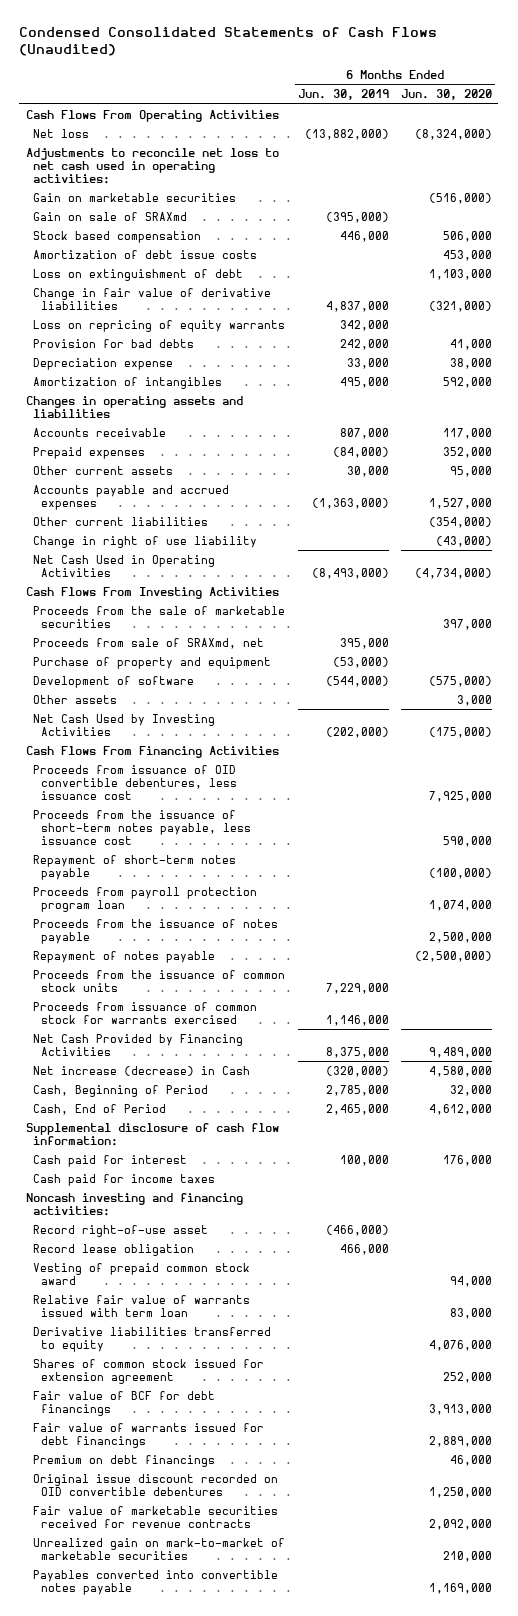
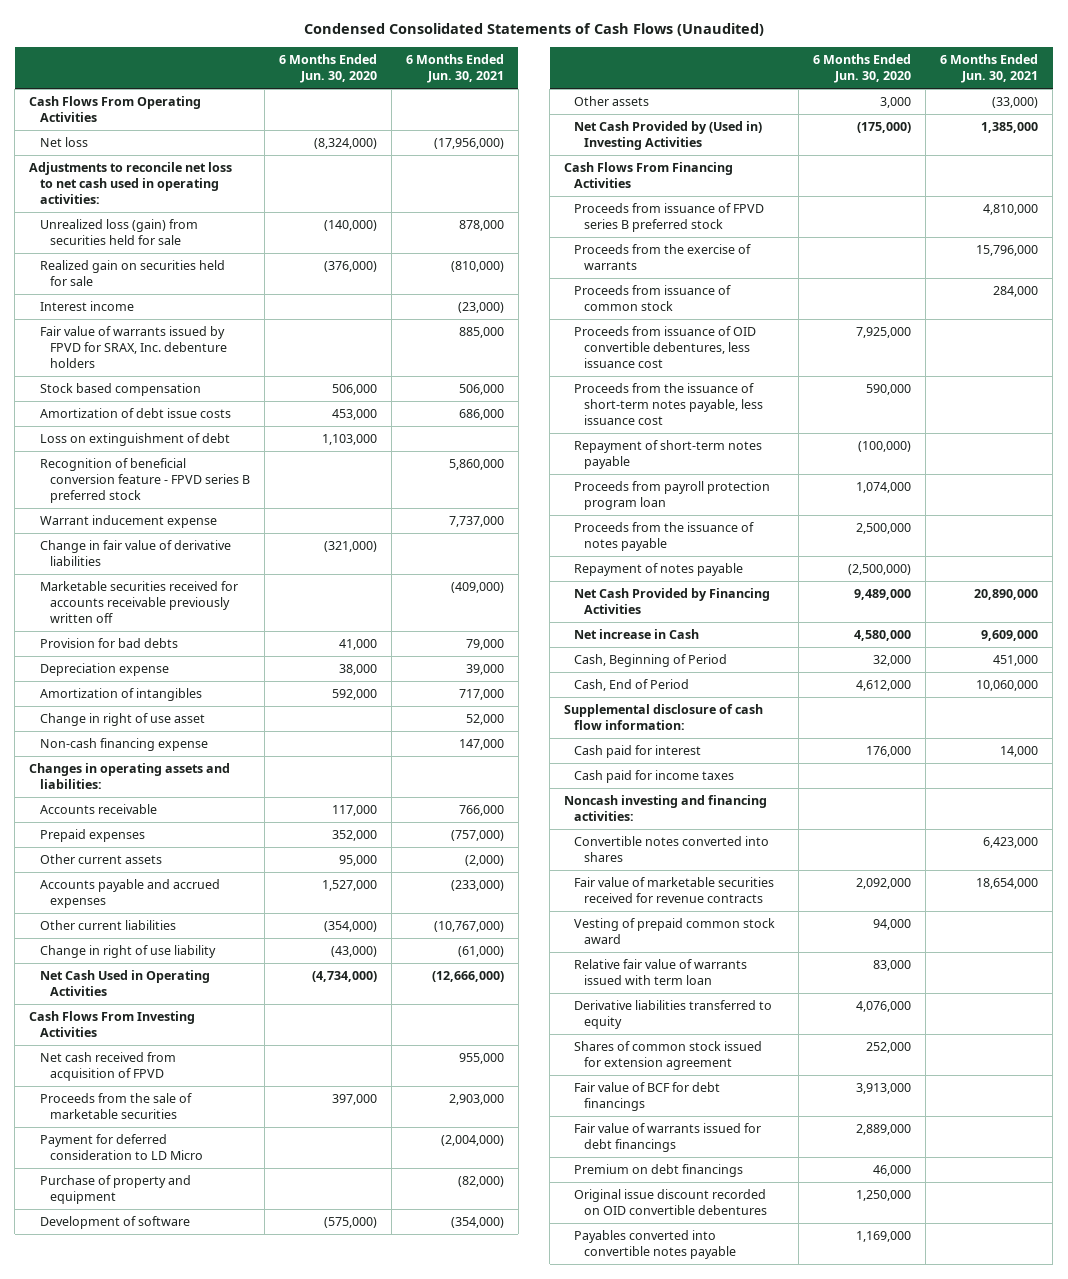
[297,89,389,101] Jun. 30, 2019 -> none
none -> [405,54,504,84] 6 Months Ended Jun. 30, 2021
[33,192,237,202] Gain on marketable securities -> none
[33,211,188,221] Gain on sale of SRAXmd -> none
none -> [39,219,198,246] Unrealized loss (gain) from securities held for sale
none -> [39,260,225,287] Realized gain on securities held for sale
none -> [39,301,134,312] Interest income
none -> [39,326,227,368] Fair value of warrants issued by FPVD for SRAX, Inc. debenture holders
none -> [39,458,250,503] Recognition of beneficial conversion feature - FPVD series B preferred stock
none -> [39,515,217,529] Warrant inducement expense
[33,319,286,332] Loss on repricing of equity warrants -> none
none -> [39,581,238,623] Marketable securities received for accounts receivable previously written off
none -> [39,713,205,727] Change in right of use asset
none -> [39,738,208,752] Non-cash financing expense
[25,395,243,418] Changes in operating assets and liabilities -> [29,763,231,790] Changes in operating assets and liabilities:
none -> [39,1052,176,1082] Net cash received from acquisition of FPVD
[33,637,265,649] Proceeds from sale of SRAXmd, net -> none
none -> [39,1134,203,1161] Payment for deferred consideration to LD Micro
[33,713,216,736] Net Cash Used by Investing Activities -> [574,121,763,151] Net Cash Provided by (Used in) Investing Activities
none -> [574,203,765,233] Proceeds from issuance of FPVD series B preferred stock
none -> [574,244,752,271] Proceeds from the exercise of warrants
none -> [574,285,732,312] Proceeds from issuance of common stock
[33,969,286,992] Proceeds from the issuance of common stock units -> none
[33,1001,258,1024] Proceeds from issuance of common stock for warrants exercised -> none
[33,1065,251,1076] Net increase (decrease) in Cash -> [574,629,700,640] Net increase in Cash
[33,1224,209,1237] Record right-of-use asset -> none
[33,1243,195,1256] Record lease obligation -> none
none -> [574,836,770,863] Convertible notes converted into shares
[33,1505,279,1528] Fair value of marketable securities received for revenue contracts -> [574,877,775,904] Fair value of marketable securities received for revenue contracts
[33,1537,286,1560] Unrealized gain on mark-to-market of marketable securities -> none

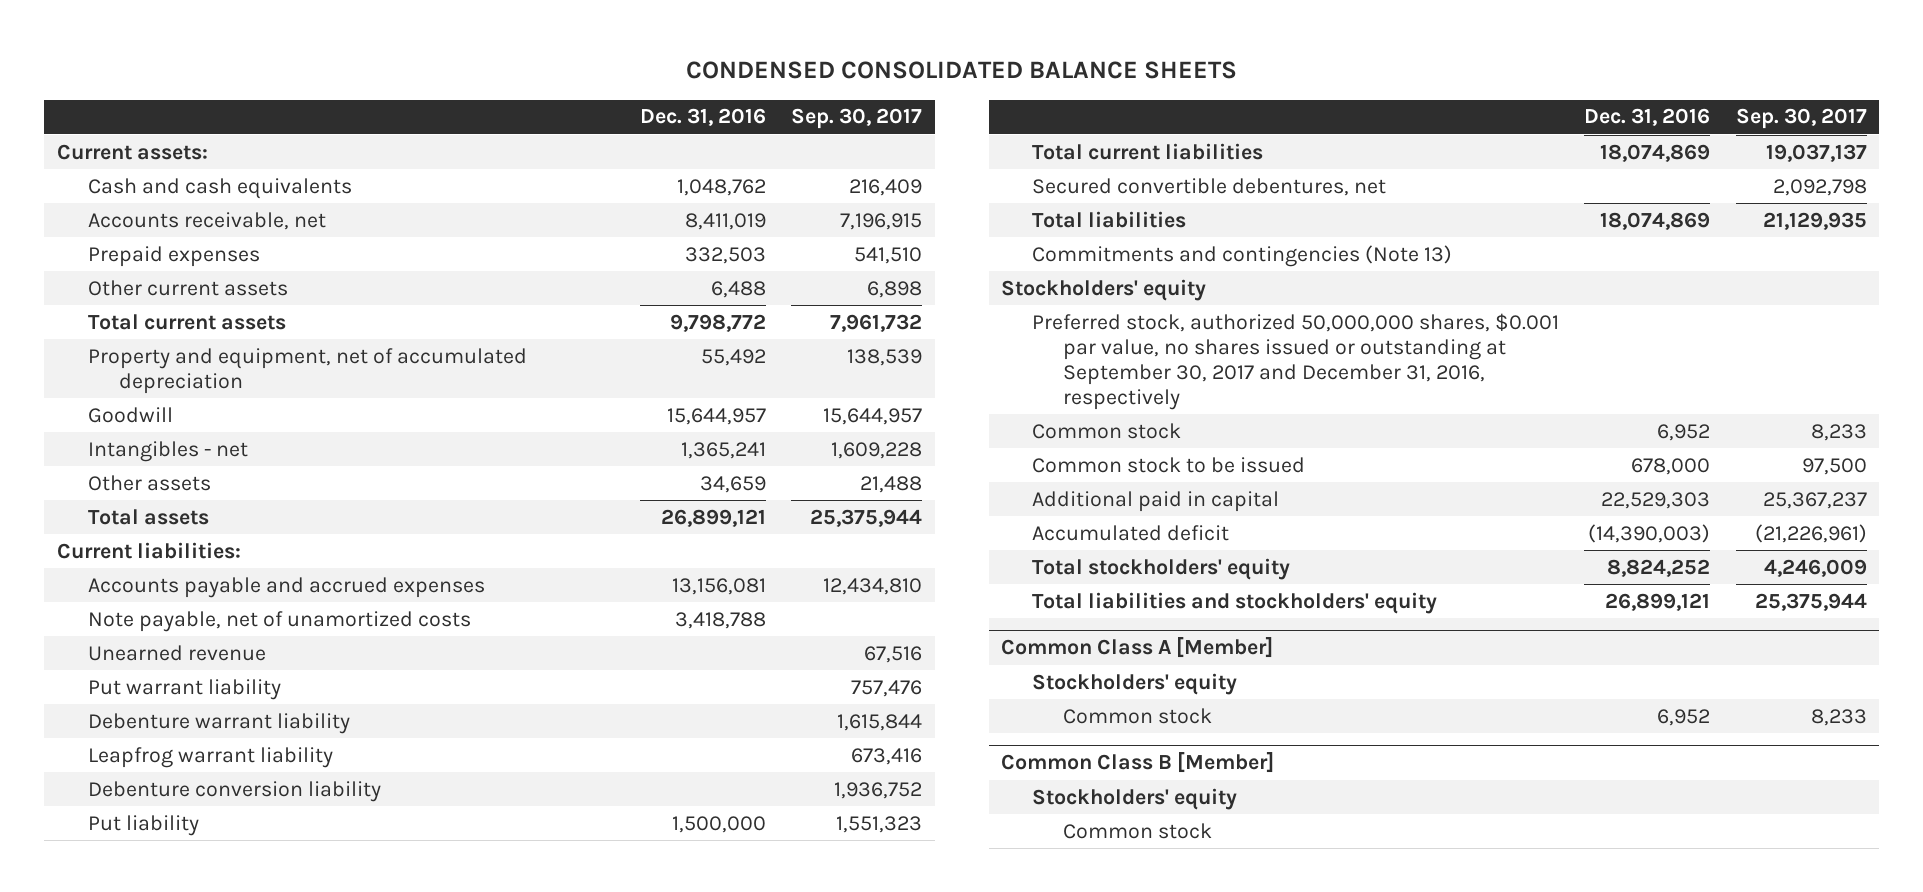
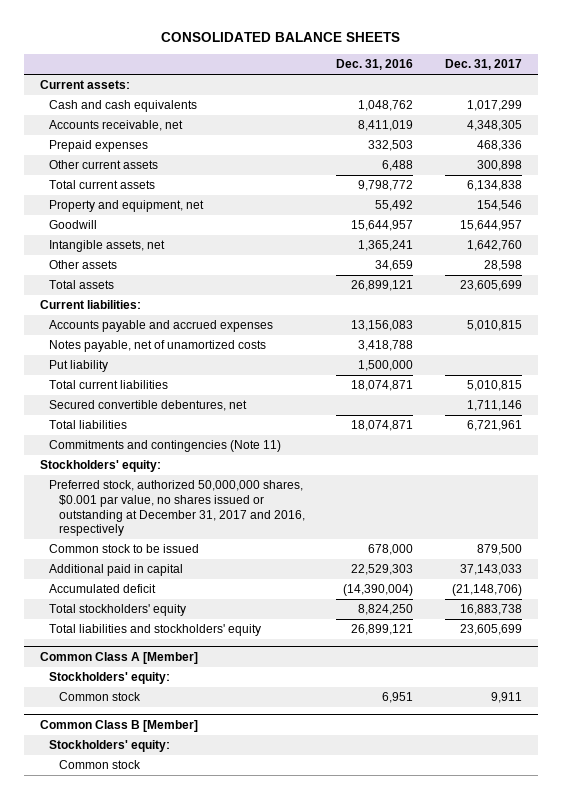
[685,60,1237,79] CONDENSED CONSOLIDATED BALANCE SHEETS -> [160,32,400,43] CONSOLIDATED BALANCE SHEETS
[791,108,923,130] Sep. 30, 2017 -> none
none -> [445,59,523,71] Dec. 31, 2017
[87,347,527,394] Property and equipment, net of accumulated depreciation -> [49,200,205,213] Property and equipment, net
[87,440,248,462] Intangibles - net -> [49,240,166,253] Intangible assets, net
[87,644,266,661] Unearned revenue -> none
[87,678,281,700] Put warrant liability -> none
[87,712,350,734] Debenture warrant liability -> none
[87,746,333,768] Leapfrog warrant liability -> none
[87,780,381,802] Debenture conversion liability -> none
[672,577,767,595] 13,156,081 -> [351,320,414,332] 13,156,083
[87,610,471,632] Note payable, net of unamortized costs -> [49,340,267,353] Notes payable, net of unamortized costs
[1600,143,1711,162] 18,074,869 -> [351,380,414,392] 18,074,871
[1032,422,1182,439] Common stock -> none
[1600,211,1711,230] 18,074,869 -> [351,420,414,432] 18,074,871
[1032,244,1453,267] Commitments and contingencies (Note 13) -> [49,440,282,453] Commitments and contingencies (Note 11)
[1001,278,1207,301] Stockholders' equity -> [39,460,161,473] Stockholders' equity:
[1032,312,1560,410] Preferred stock, authorized 50,000,000 shares, $0.001 par value, no shares issued or outstanding at September 30, 2017 and December 31, 2016, respectively -> [49,480,305,537] Preferred stock, authorized 50,000,000 shares, $0.001 par value, no shares issued or outstanding at December 31, 2017 and 2016, respectively
[1588,523,1711,543] (14,390,003) -> [343,584,414,597] (14,390,004)
[1607,558,1711,577] 8,824,252 -> [358,604,414,616] 8,824,250
[1032,672,1238,695] Stockholders' equity -> [49,672,171,685] Stockholders' equity:
[1657,708,1711,726] 6,952 -> [382,692,414,704] 6,951
[1032,787,1238,810] Stockholders' equity -> [49,740,171,753] Stockholders' equity:

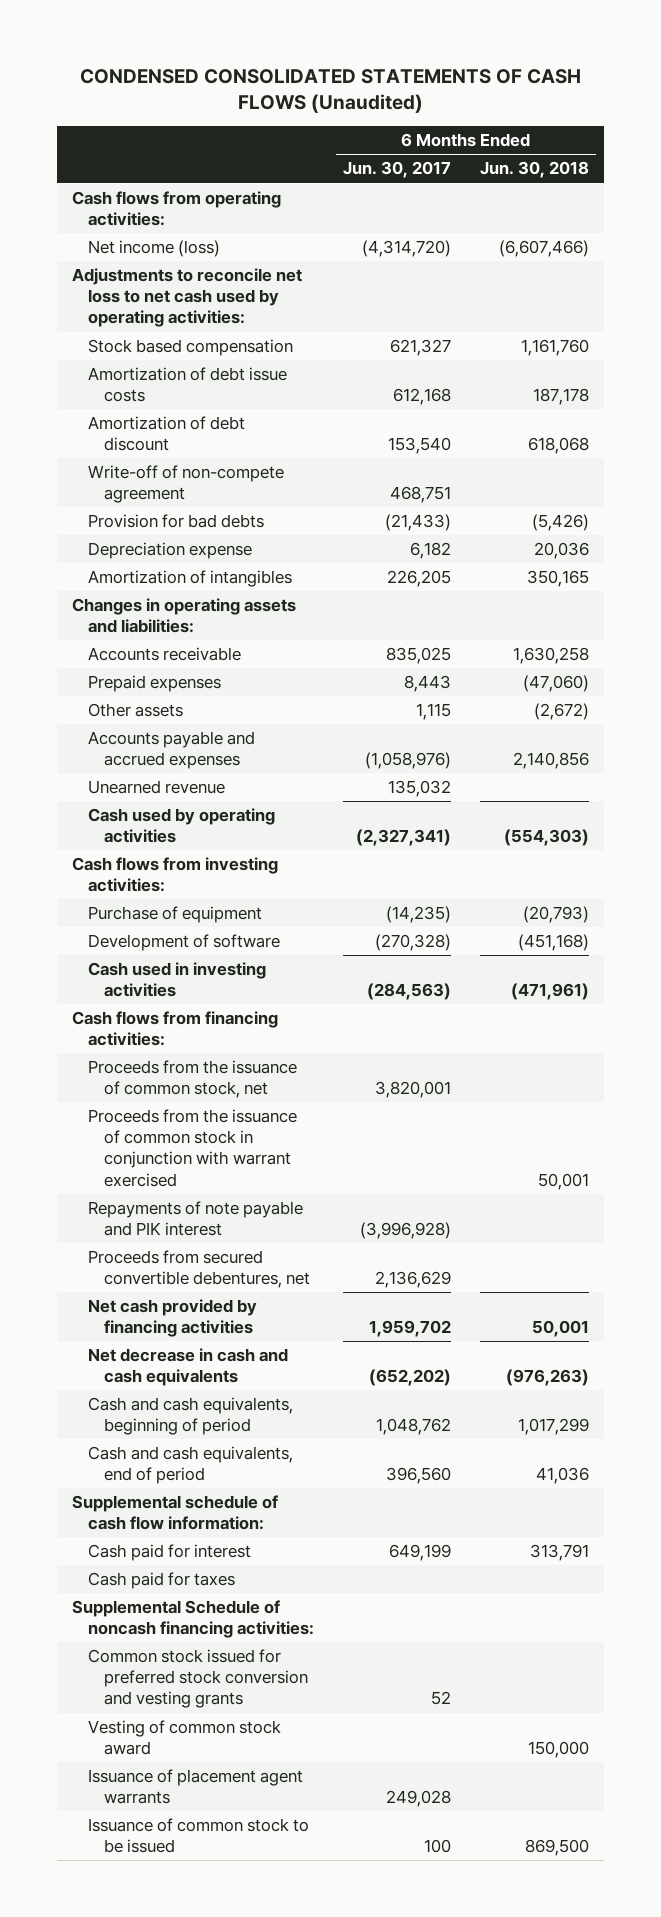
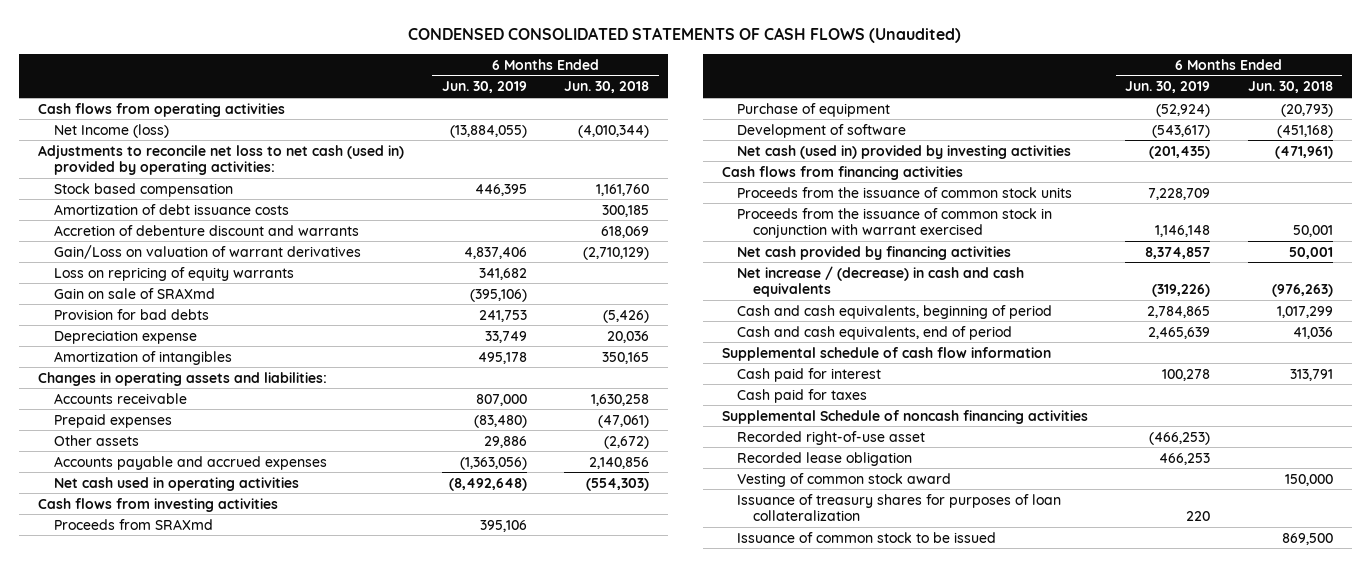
[342,161,451,179] Jun. 30, 2017 -> none
none -> [441,81,527,94] Jun. 30, 2019
[71,191,281,227] Cash flows from operating activities: -> [37,102,285,117] Cash flows from operating activities
[87,240,220,258] Net income (loss) -> [53,123,169,138] Net Income (loss)
[499,240,590,258] (6,607,466) -> [578,124,650,138] (4,010,344)
[71,268,302,328] Adjustments to reconcile net loss to net cash used by operating activities: -> [37,144,404,175] Adjustments to reconcile net loss to net cash (used in) provided by operating activities:
[87,465,284,504] Write-off of non-compete agreement -> none
[87,367,287,403] Amortization of debt issue costs -> [53,203,289,215] Amortization of debt issuance costs
[533,388,590,406] 187,178 -> [602,204,650,217] 300,185
[87,416,245,452] Amortization of debt discount -> [53,224,359,236] Accretion of debenture discount and warrants
[528,437,590,455] 618,068 -> [601,225,650,238] 618,069
none -> [53,244,361,259] Gain/Loss on valuation of warrant derivatives
none -> [53,266,294,281] Loss on repricing of equity warrants
none -> [53,287,215,299] Gain on sale of SRAXmd
[523,675,590,693] (47,060) -> [598,414,650,428] (47,061)
[87,780,225,795] Unearned revenue -> none
[87,808,275,844] Cash used by operating activities -> [53,476,299,491] Net cash used in operating activities
[71,857,278,893] Cash flows from investing activities: -> [37,497,278,512] Cash flows from investing activities
none -> [53,518,213,530] Proceeds from SRAXmd
[87,962,266,998] Cash used in investing activities -> [737,144,1072,159] Net cash (used in) provided by investing activities
[71,1011,278,1047] Cash flows from financing activities: -> [721,165,963,180] Cash flows from financing activities
[87,1060,297,1099] Proceeds from the issuance of common stock, net -> [737,186,1073,198] Proceeds from the issuance of common stock units
[87,1201,303,1237] Repayments of note payable and PIK interest -> none
[87,1250,310,1289] Proceeds from secured convertible debentures, net -> none
[87,1348,288,1387] Net decrease in cash and cash equivalents -> [737,265,1025,297] Net increase / (decrease) in cash and cash equivalents
[71,1495,278,1531] Supplemental schedule of cash flow information: -> [721,346,1051,361] Supplemental schedule of cash flow information
[87,1649,308,1709] Common stock issued for preferred stock conversion and vesting grants -> none
[71,1600,314,1639] Supplemental Schedule of noncash financing activities: -> [721,409,1088,424] Supplemental Schedule of noncash financing activities
none -> [737,430,926,445] Recorded right-of-use asset
none -> [737,451,913,466] Recorded lease obligation
[87,1769,303,1805] Issuance of placement agent warrants -> none
none -> [737,493,1062,521] Issuance of treasury shares for purposes of loan collateralization

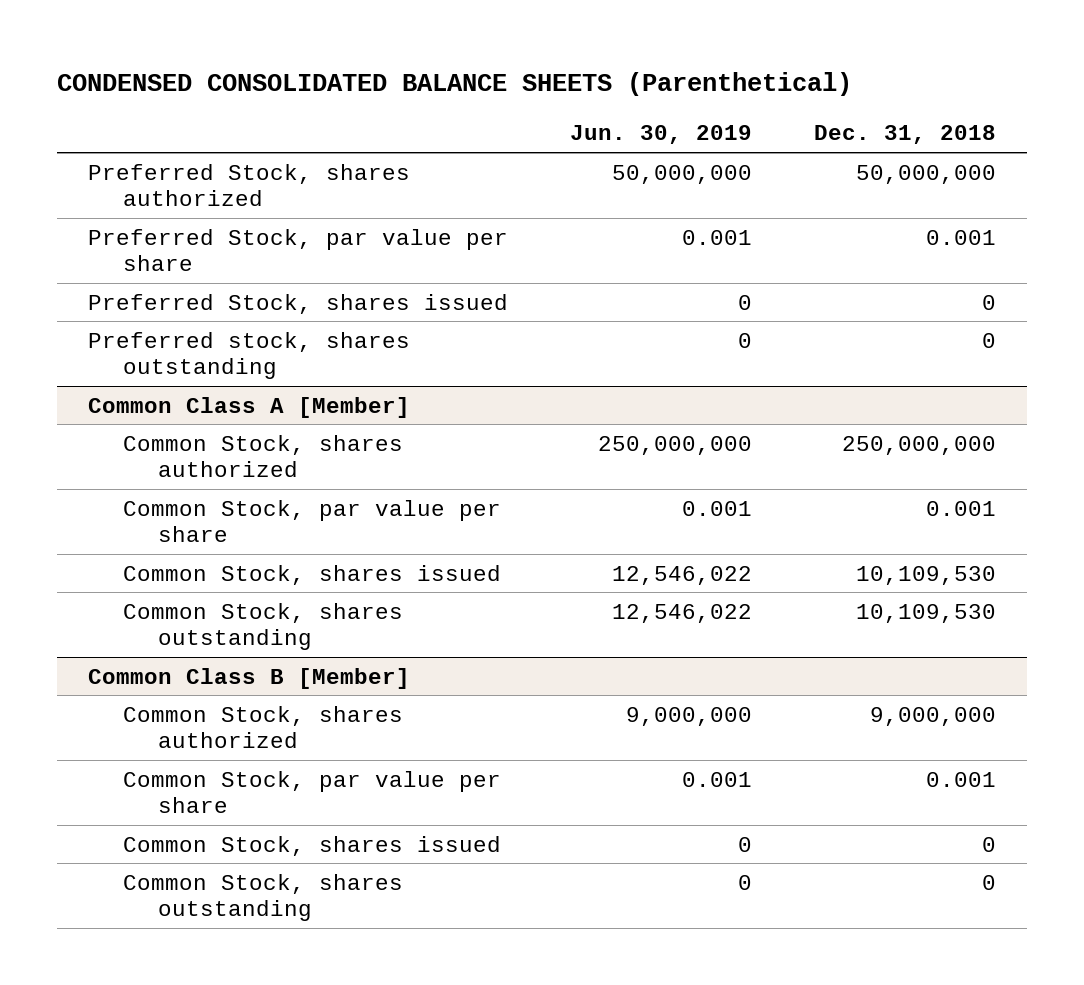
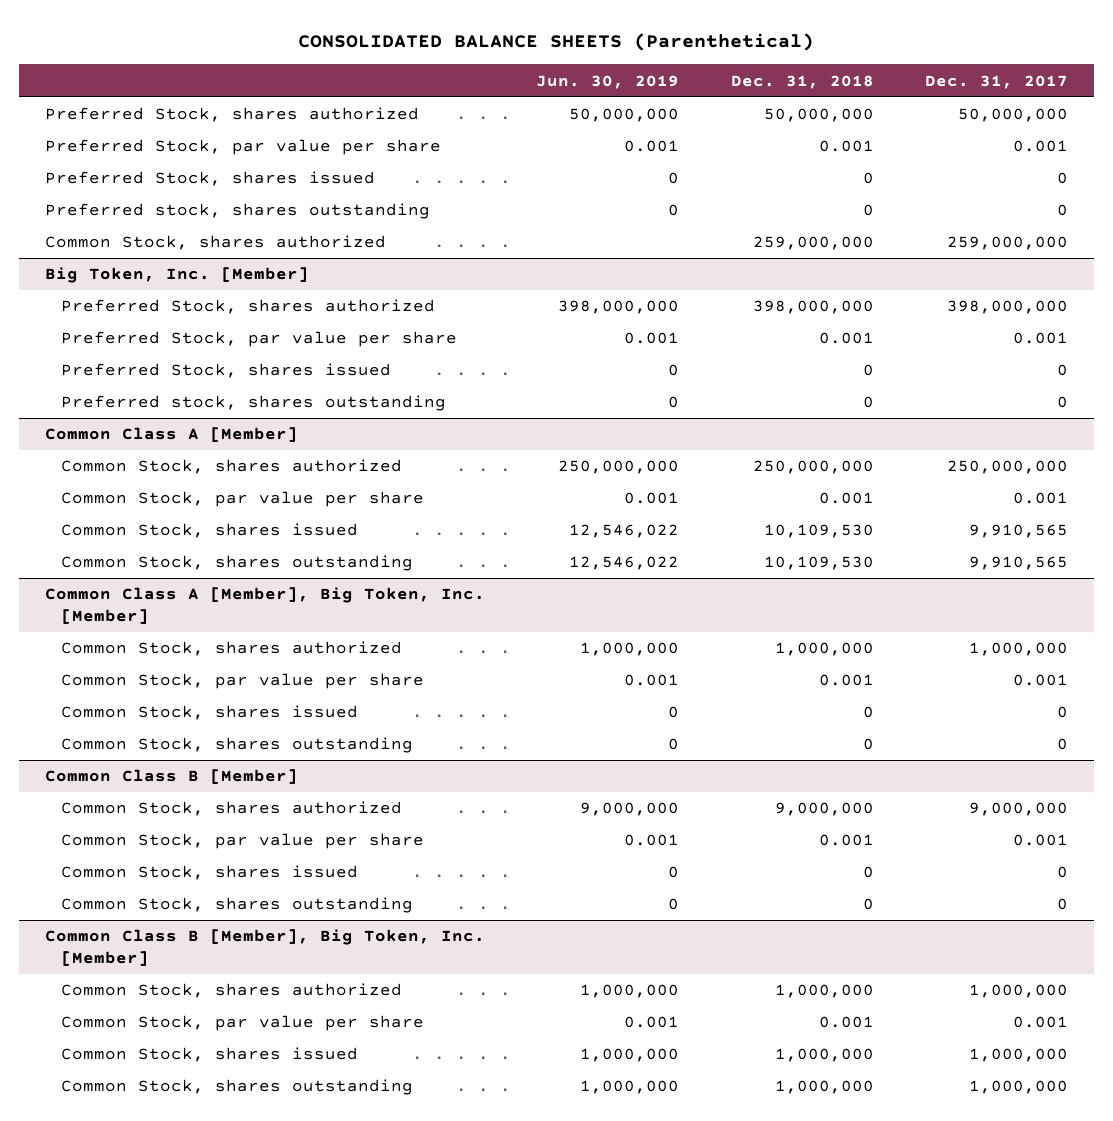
[56,72,852,97] CONDENSED CONSOLIDATED BALANCE SHEETS (Parenthetical) -> [298,32,815,51] CONSOLIDATED BALANCE SHEETS (Parenthetical)
none -> [924,74,1068,89] Dec. 31, 2017
none -> [45,235,387,251] Common Stock, shares authorized
none -> [45,267,310,284] Big Token, Inc. [Member]
none -> [61,299,436,315] Preferred Stock, shares authorized
none -> [61,331,458,348] Preferred Stock, par value per share
none -> [61,363,392,379] Preferred Stock, shares issued
none -> [61,395,447,412] Preferred stock, shares outstanding
none -> [45,587,486,625] Common Class A [Member], Big Token, Inc. [Member]
none -> [61,641,403,657] Common Stock, shares authorized
none -> [61,673,425,690] Common Stock, par value per share
none -> [61,705,359,721] Common Stock, shares issued
none -> [61,737,414,754] Common Stock, shares outstanding
none -> [45,929,486,967] Common Class B [Member], Big Token, Inc. [Member]
none -> [61,983,403,999] Common Stock, shares authorized
none -> [61,1015,425,1032] Common Stock, par value per share
none -> [61,1047,359,1063] Common Stock, shares issued
none -> [61,1079,414,1096] Common Stock, shares outstanding

